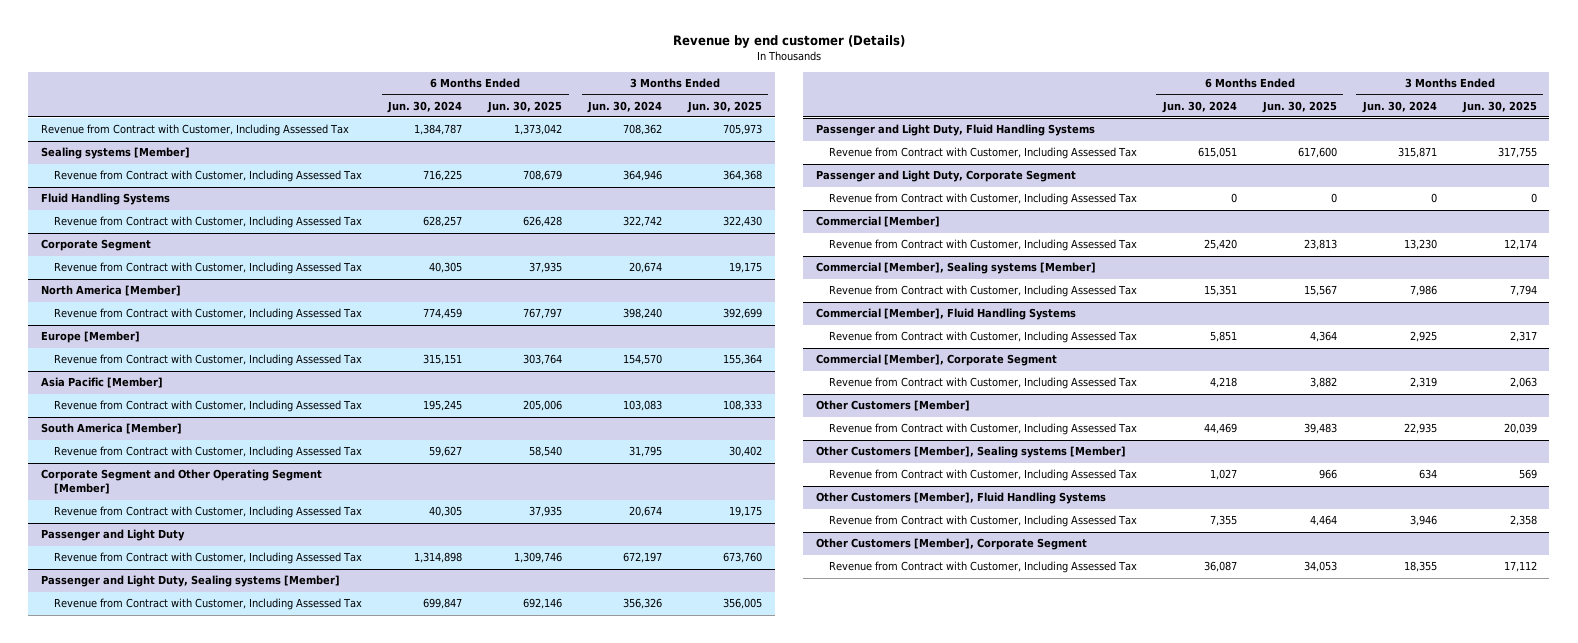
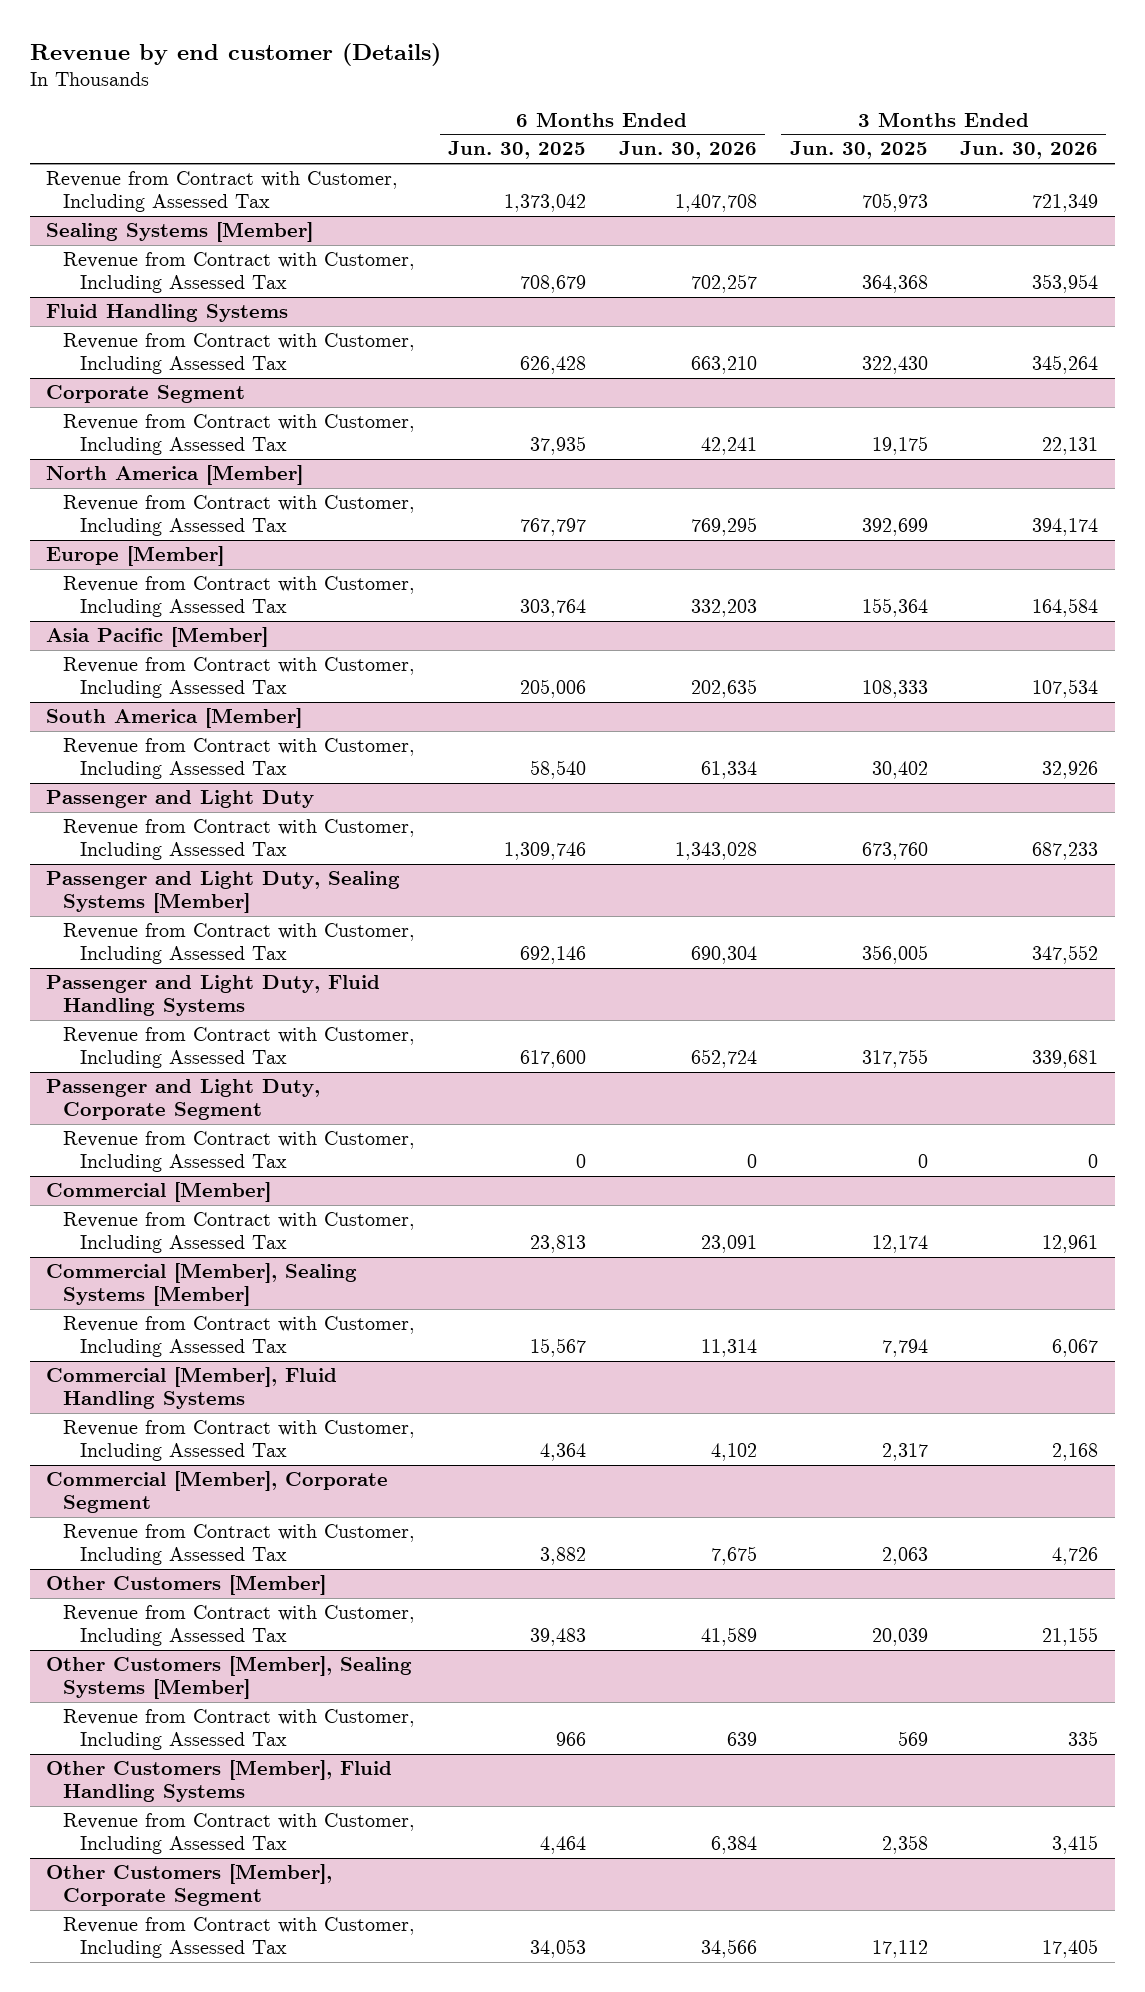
[387,100,463,113] Jun. 30, 2024 -> none
[587,100,663,113] Jun. 30, 2024 -> none
none -> [618,141,757,160] Jun. 30, 2026
none -> [960,141,1099,160] Jun. 30, 2026
[41,147,191,160] Sealing systems [Member] -> [46,222,314,243] Sealing Systems [Member]
[41,469,323,495] Corporate Segment and Other Operating Segment [Member] -> none
[54,506,363,519] Revenue from Contract with Customer, Including Assessed Tax -> none
[41,575,341,588] Passenger and Light Duty, Sealing systems [Member] -> [46,871,401,914] Passenger and Light Duty, Sealing Systems [Member]
[815,262,1096,275] Commercial [Member], Sealing systems [Member] -> [46,1263,358,1307] Commercial [Member], Sealing Systems [Member]
[815,446,1126,459] Other Customers [Member], Sealing systems [Member] -> [46,1656,413,1700] Other Customers [Member], Sealing Systems [Member]

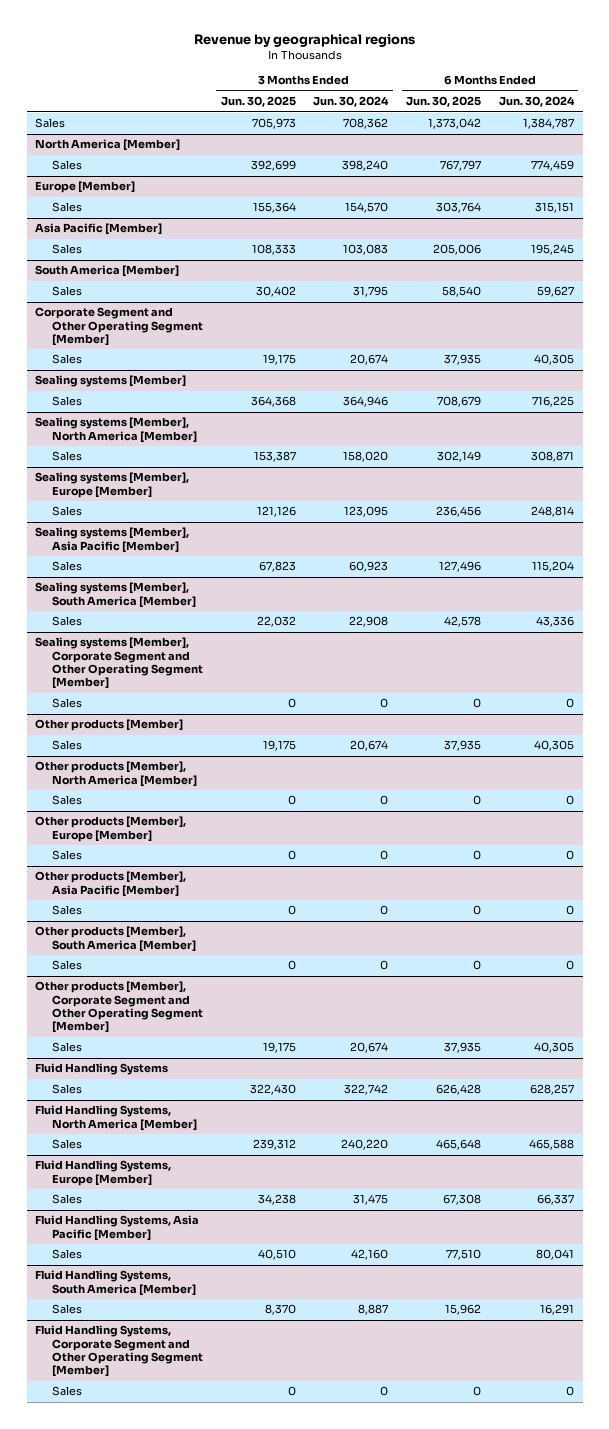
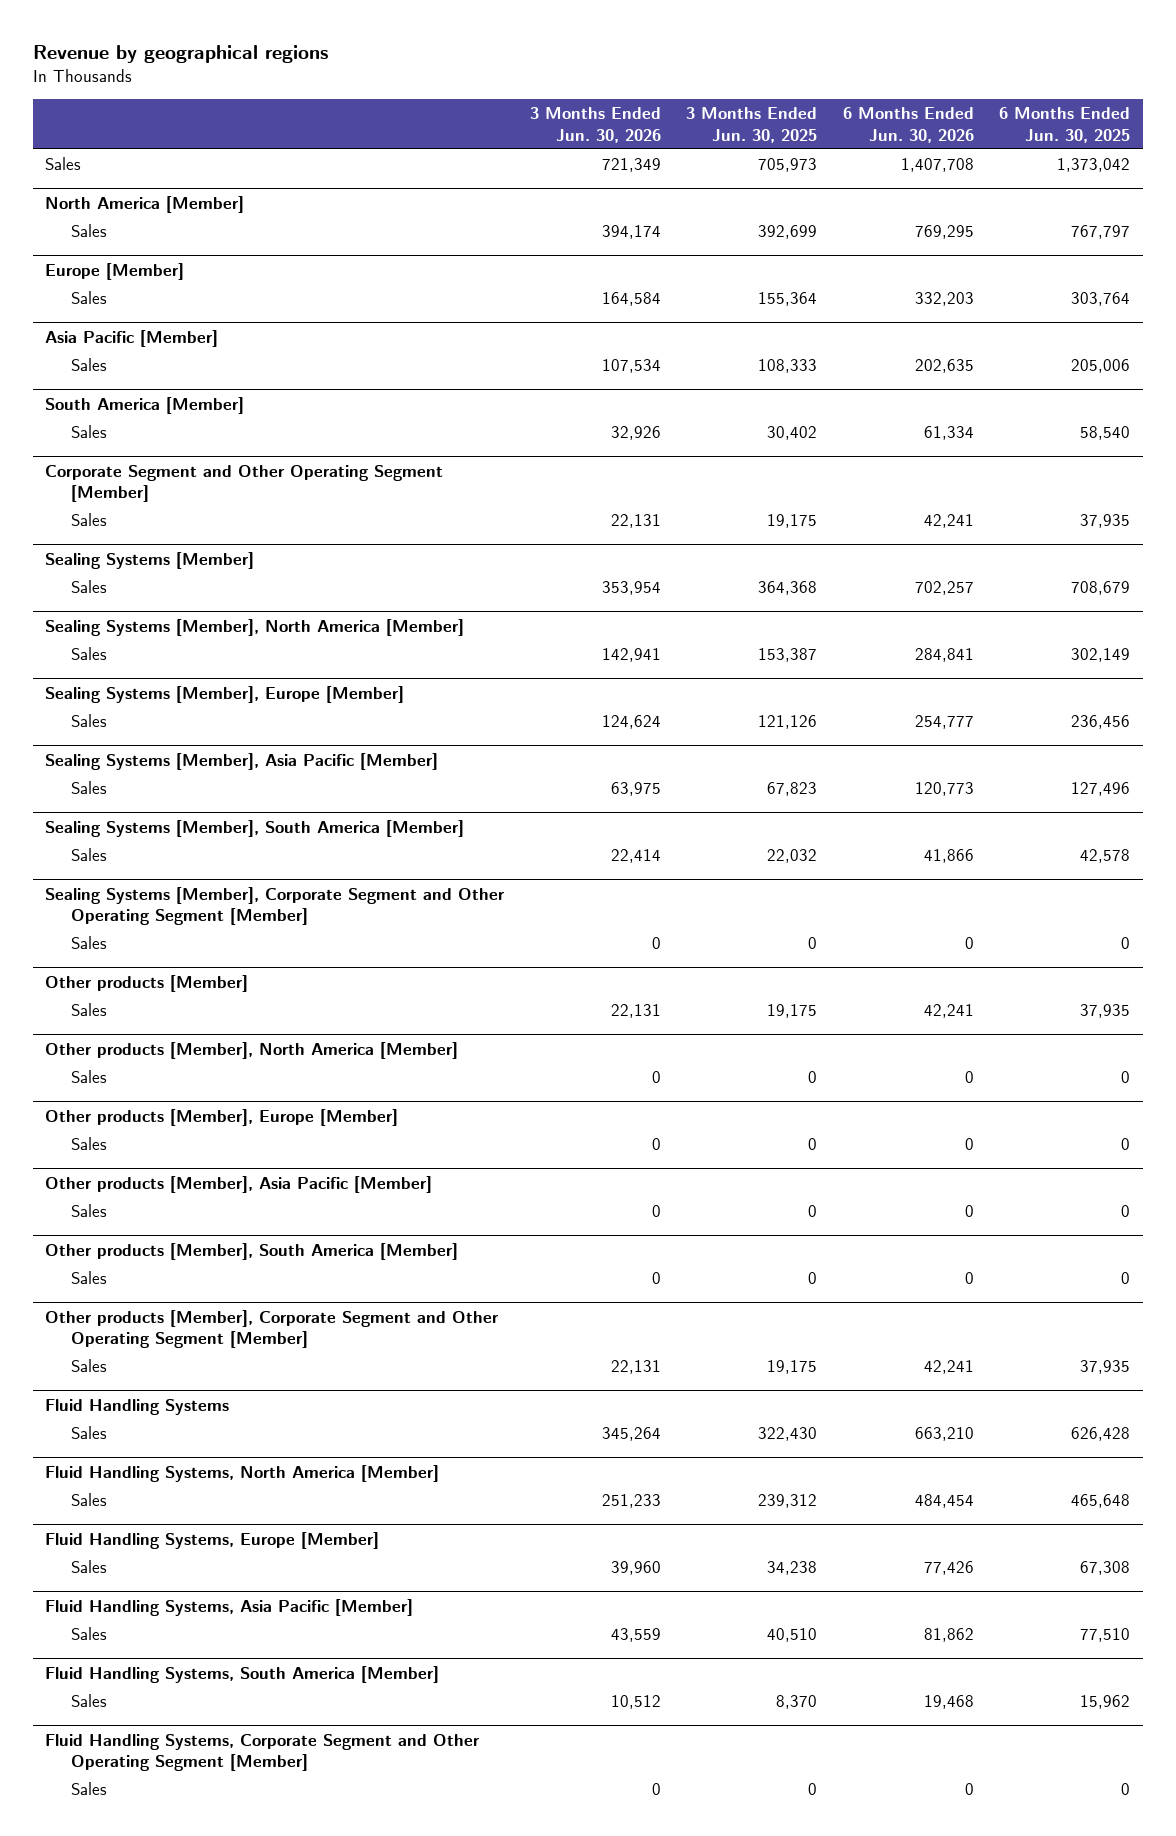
[313,96,390,108] Jun. 30, 2024 -> none
[499,96,576,108] Jun. 30, 2024 -> none
none -> [529,107,661,143] 3 Months Ended Jun. 30, 2026
none -> [842,107,974,143] 6 Months Ended Jun. 30, 2026
[35,375,187,388] Sealing systems [Member] -> [45,551,255,569] Sealing Systems [Member]
[35,417,197,443] Sealing systems [Member], North America [Member] -> [45,618,465,636] Sealing Systems [Member], North America [Member]
[35,472,190,498] Sealing systems [Member], Europe [Member] -> [45,685,405,703] Sealing Systems [Member], Europe [Member]
[35,527,190,553] Sealing systems [Member], Asia Pacific [Member] -> [45,752,439,770] Sealing Systems [Member], Asia Pacific [Member]
[35,582,196,608] Sealing systems [Member], South America [Member] -> [45,819,465,837] Sealing Systems [Member], South America [Member]
[35,637,203,690] Sealing systems [Member], Corporate Segment and Other Operating Segment [Member] -> [45,886,506,926] Sealing Systems [Member], Corporate Segment and Other Operating Segment [Member]

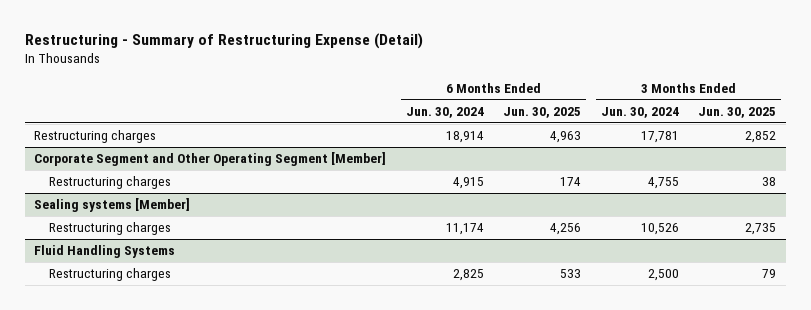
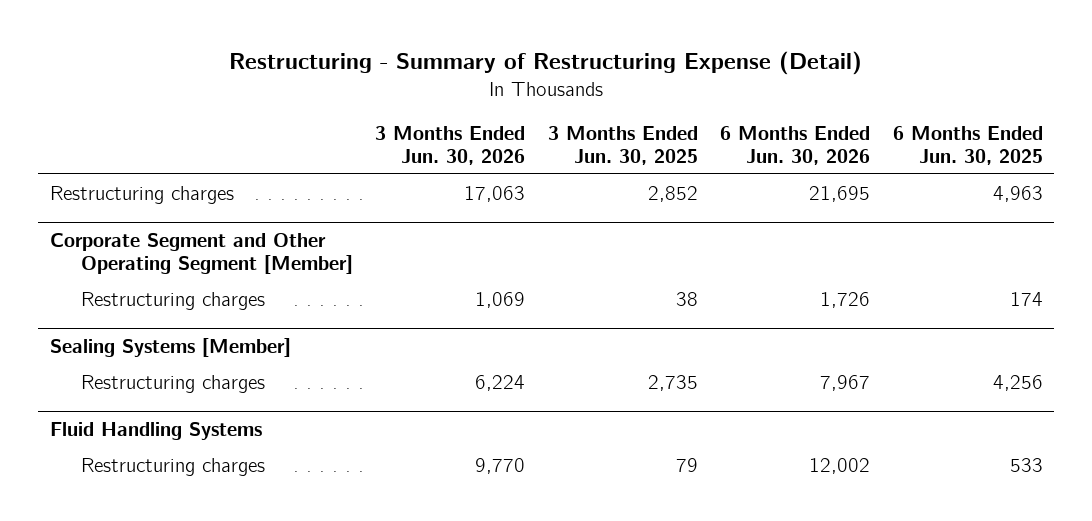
[405,106,484,118] Jun. 30, 2024 -> none
[600,106,679,118] Jun. 30, 2024 -> none
none -> [375,125,526,165] 3 Months Ended Jun. 30, 2026
none -> [720,125,871,165] 6 Months Ended Jun. 30, 2026
[34,198,191,213] Sealing systems [Member] -> [49,338,291,358] Sealing Systems [Member]

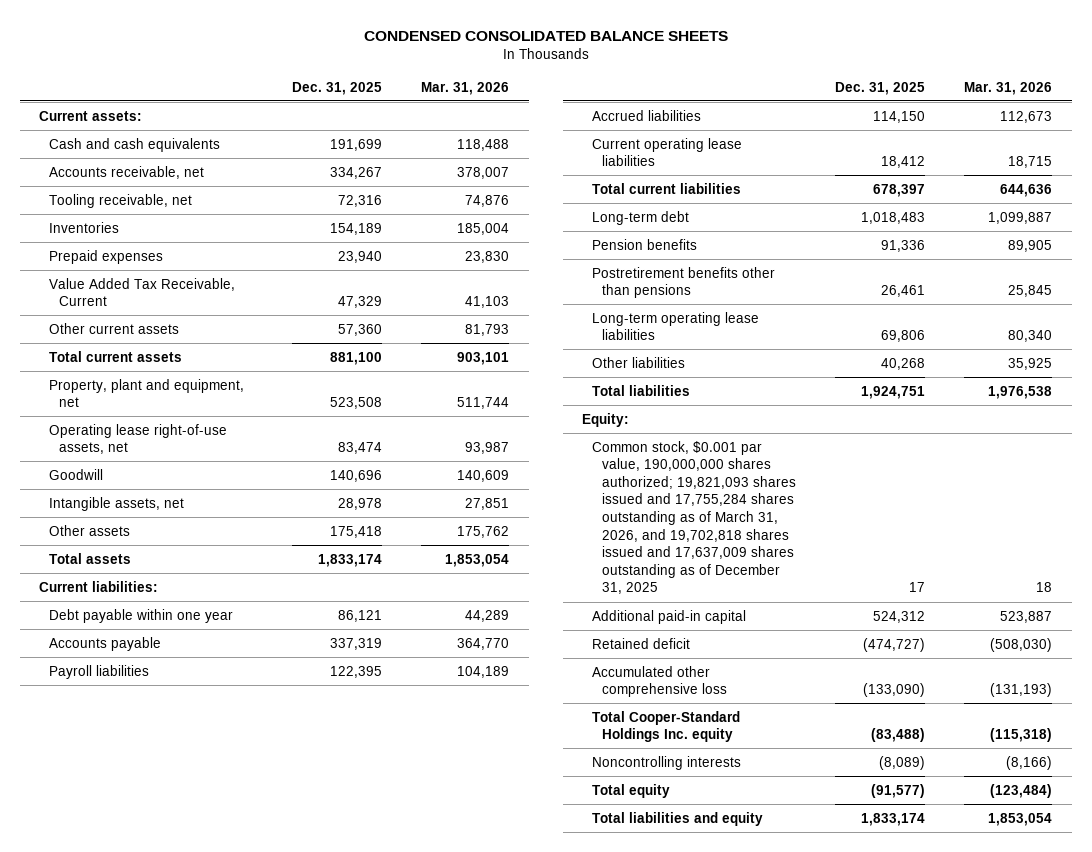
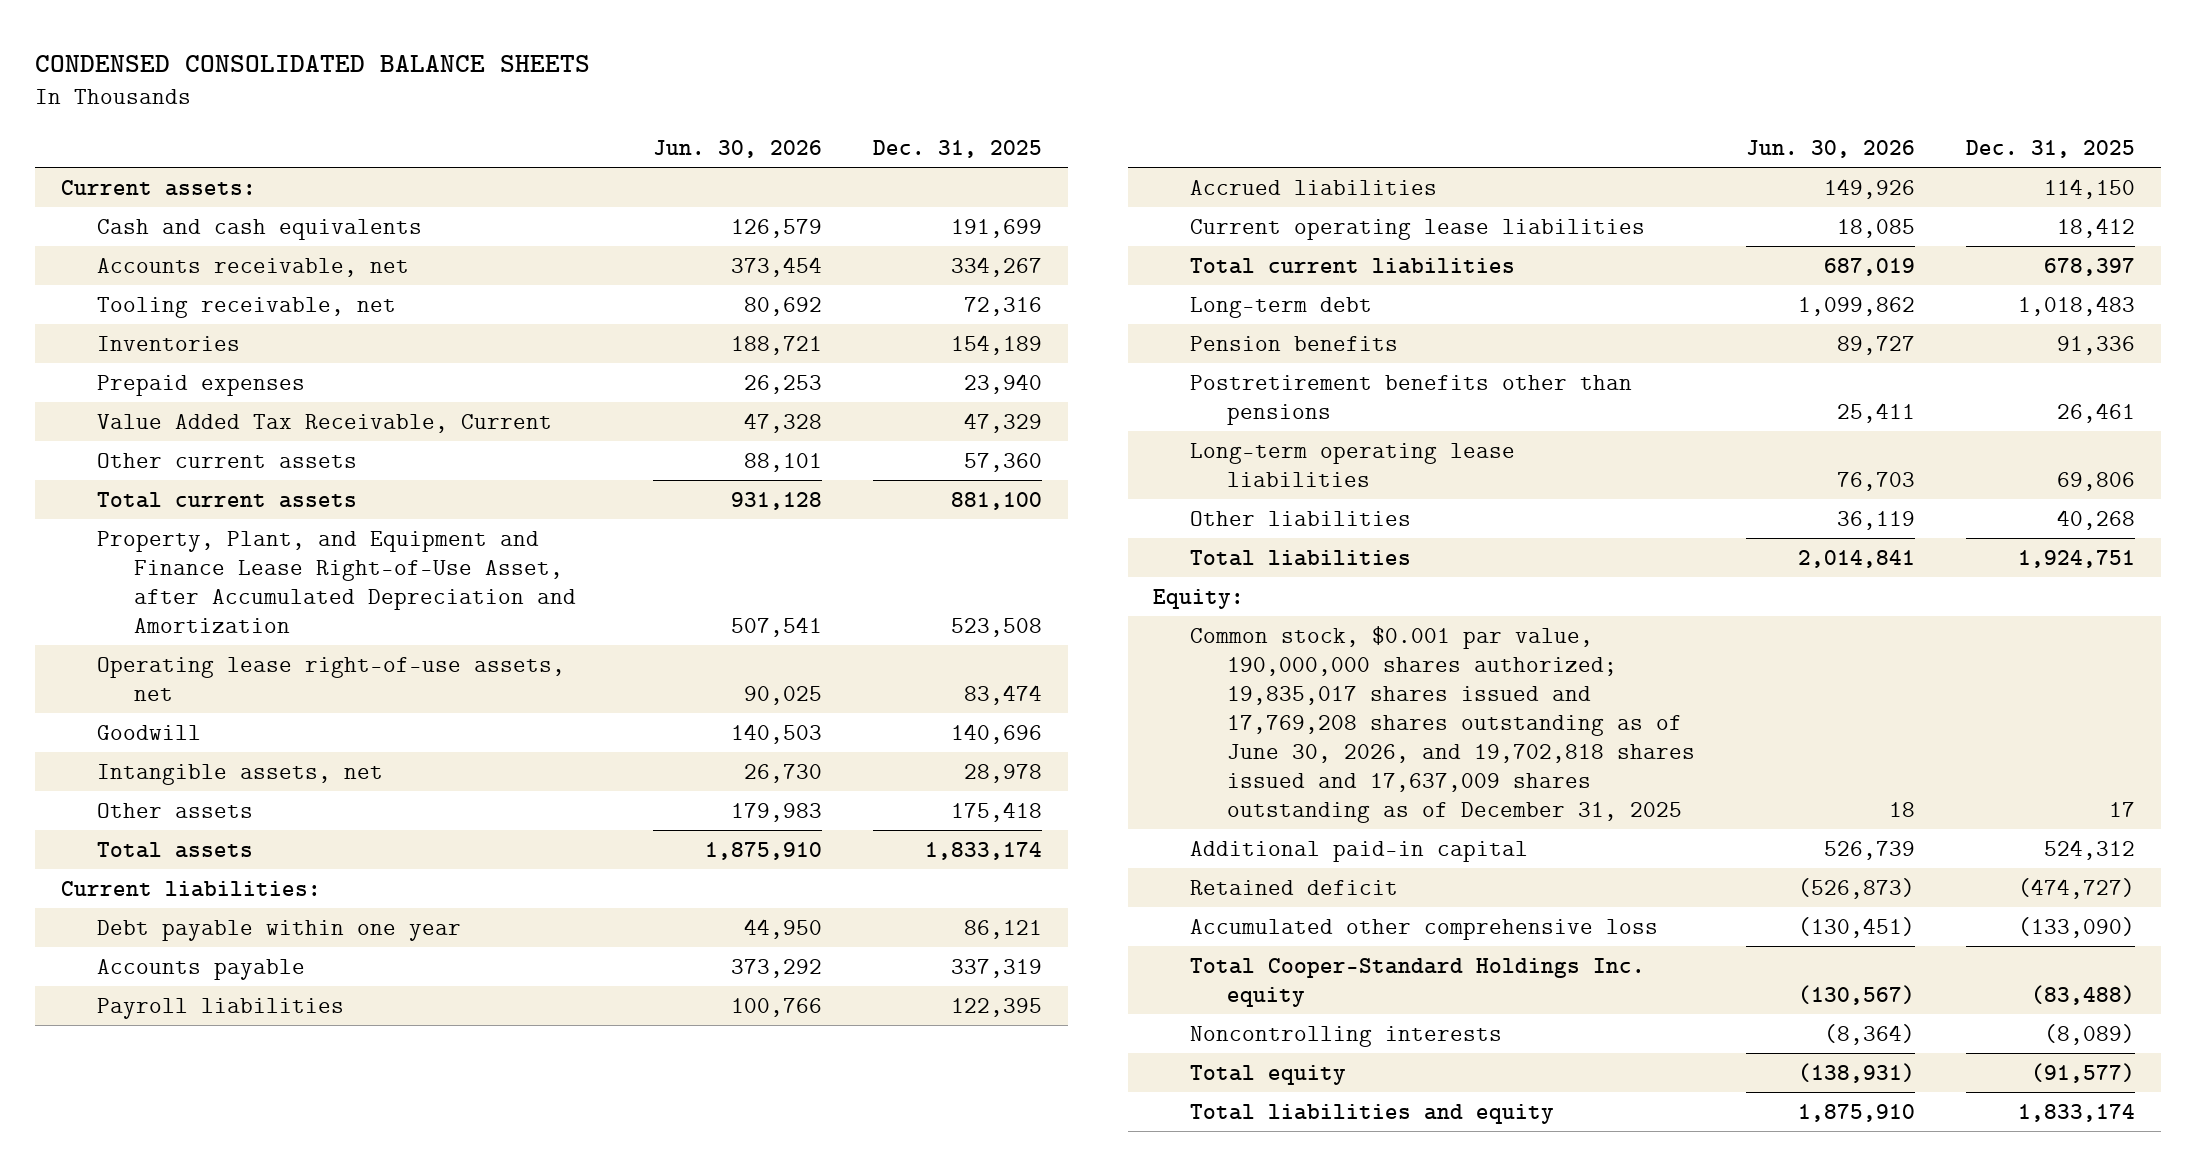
[421,81,510,95] Mar. 31, 2026 -> none
none -> [653,140,823,159] Jun. 30, 2026
[49,378,245,408] Property, plant and equipment, net -> [97,530,577,633] Property, Plant, and Equipment and Finance Lease Right-of-Use Asset, after Accumulated Depreciation and Amortization
[592,440,797,595] Common stock, $0.001 par value, 190,000,000 shares authorized; 19,821,093 shares issued and 17,755,284 shares outstanding as of March 31, 2026, and 19,702,818 shares issued and 17,637,009 shares outstanding as of December 31, 2025 -> [1190,625,1696,823] Common stock, $0.001 par value, 190,000,000 shares authorized; 19,835,017 shares issued and 17,769,208 shares outstanding as of June 30, 2026, and 19,702,818 shares issued and 17,637,009 shares outstanding as of December 31, 2025

